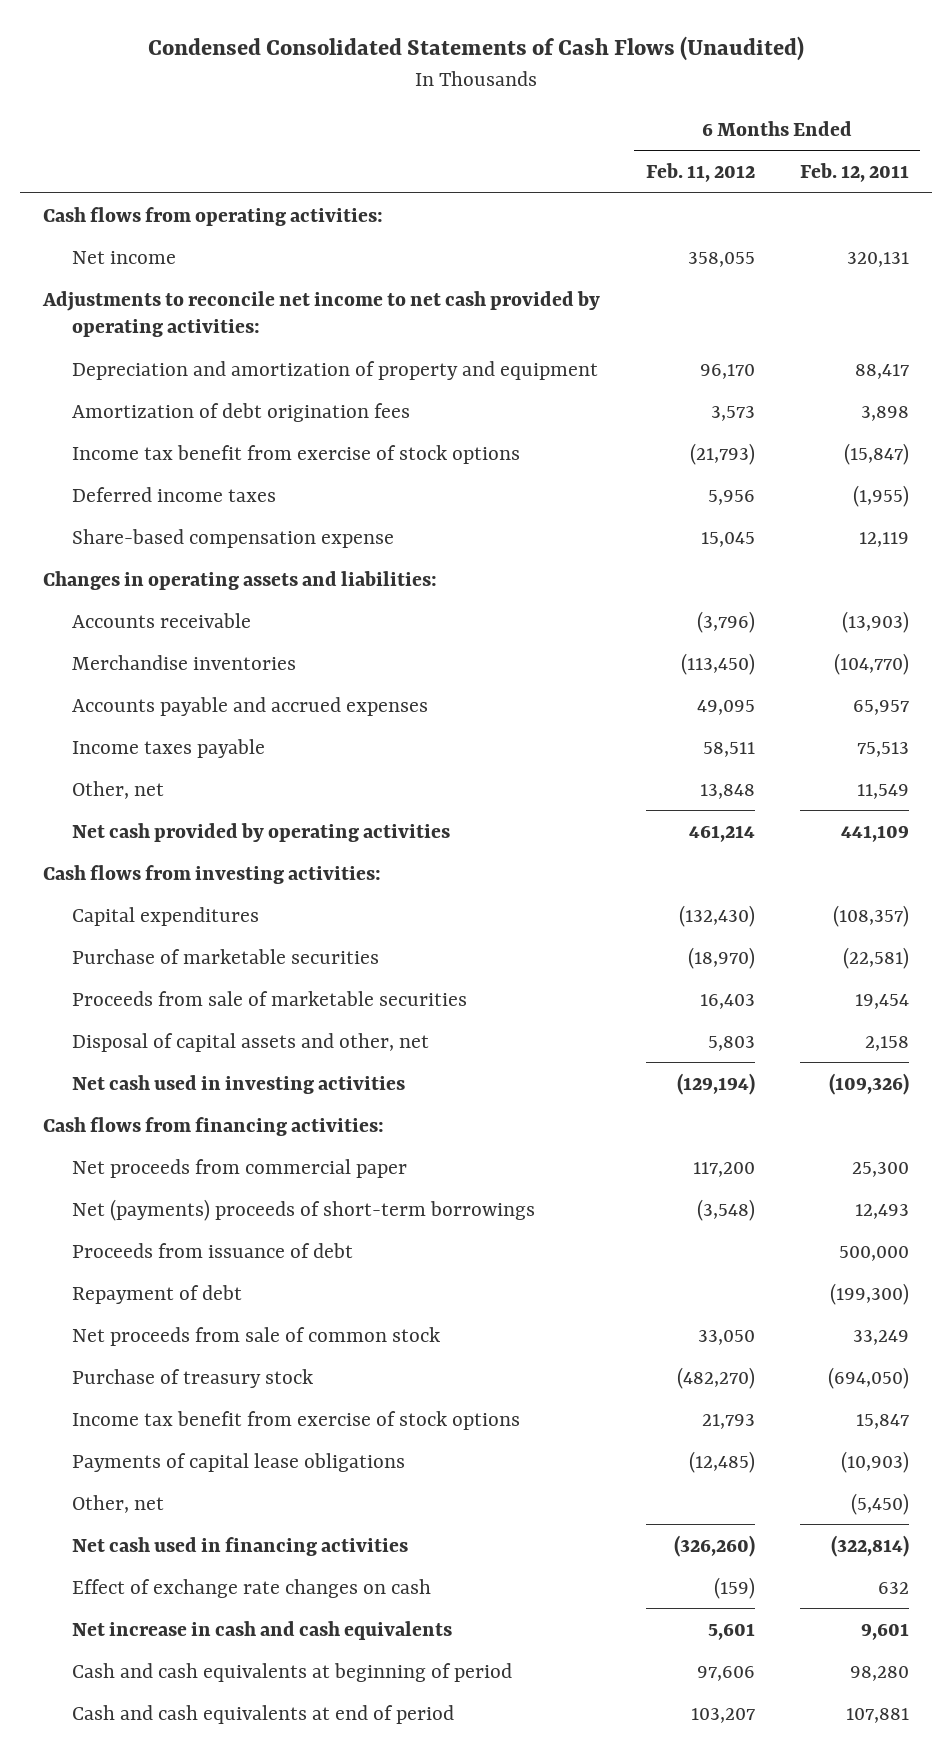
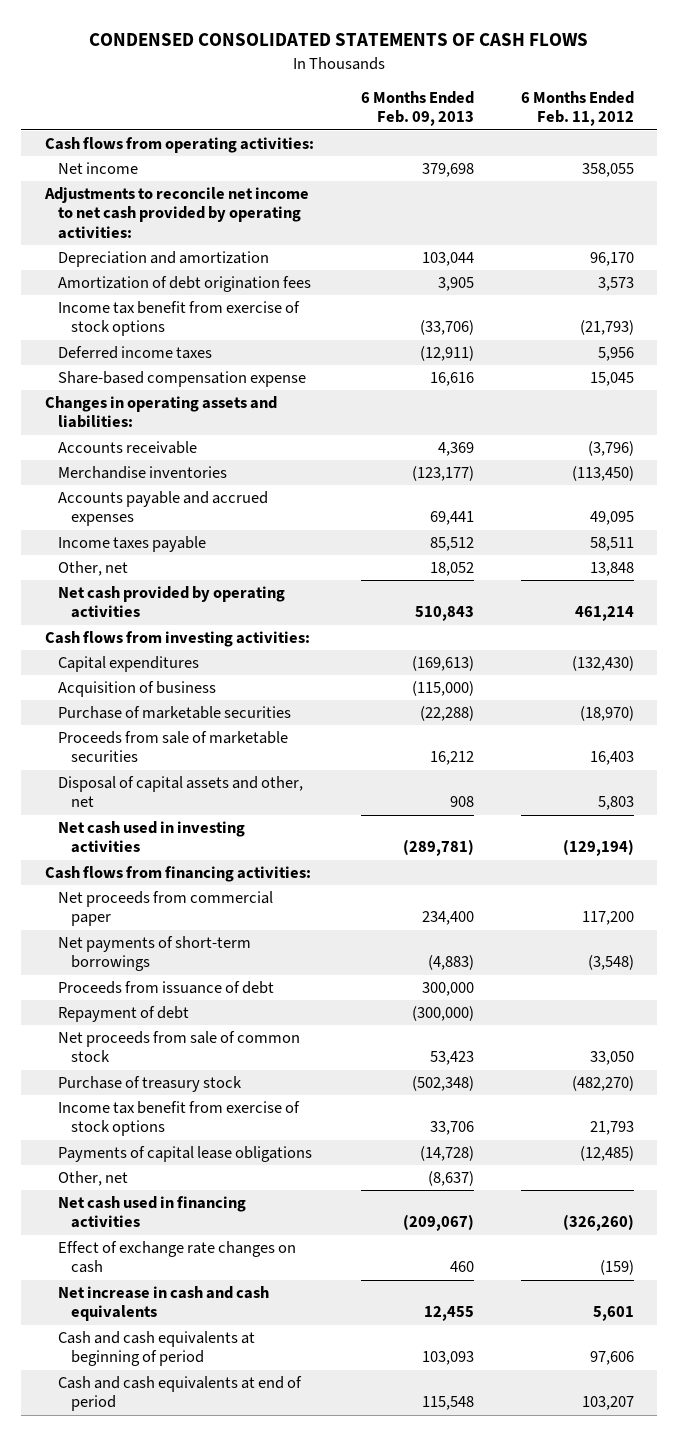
[148,36,805,62] Condensed Consolidated Statements of Cash Flows (Unaudited) -> [89,33,589,47] CONDENSED CONSOLIDATED STATEMENTS OF CASH FLOWS
[800,163,910,183] Feb. 12, 2011 -> none
none -> [360,90,474,127] 6 Months Ended Feb. 09, 2013
[72,360,599,380] Depreciation and amortization of property and equipment -> [57,250,269,267] Depreciation and amortization
none -> [57,680,216,697] Acquisition of business
[72,1198,536,1221] Net (payments) proceeds of short-term borrowings -> [57,935,251,972] Net payments of short-term borrowings

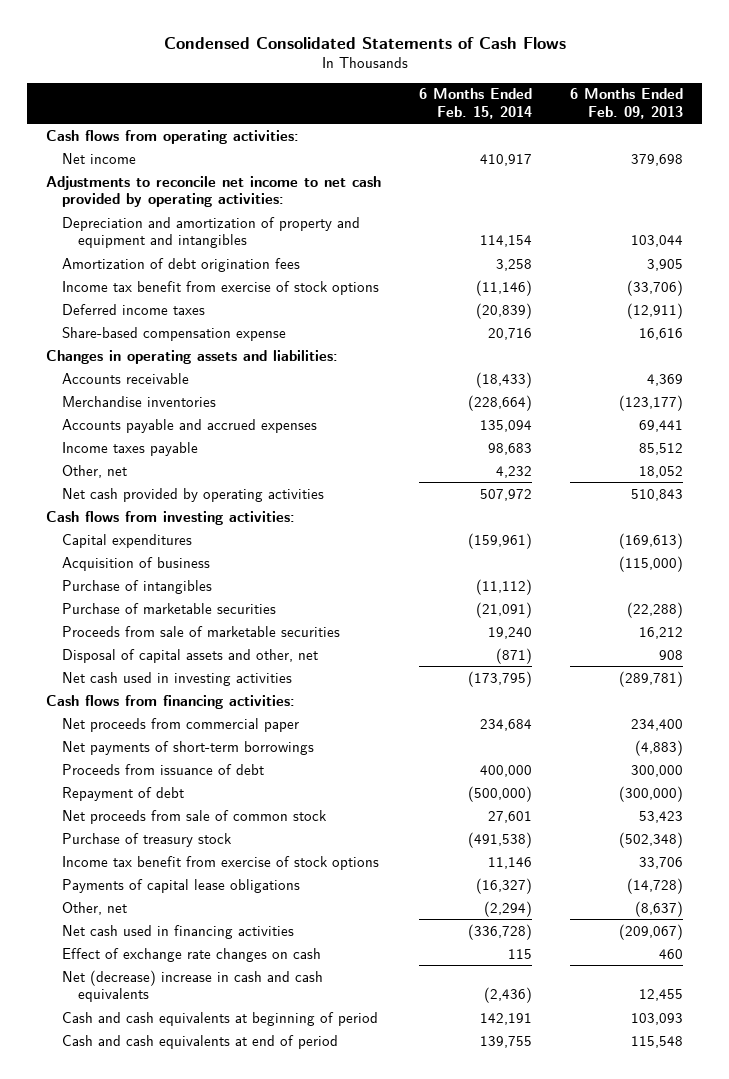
[89,33,589,47] CONDENSED CONSOLIDATED STATEMENTS OF CASH FLOWS -> [163,37,566,50] Condensed Consolidated Statements of Cash Flows
[520,90,634,127] 6 Months Ended Feb. 11, 2012 -> none
none -> [419,88,533,119] 6 Months Ended Feb. 15, 2014
[57,250,269,267] Depreciation and amortization -> [62,216,361,248] Depreciation and amortization of property and equipment and intangibles
none -> [62,579,213,594] Purchase of intangibles
[57,1285,269,1322] Net increase in cash and cash equivalents -> [62,969,324,1002] Net (decrease) increase in cash and cash equivalents

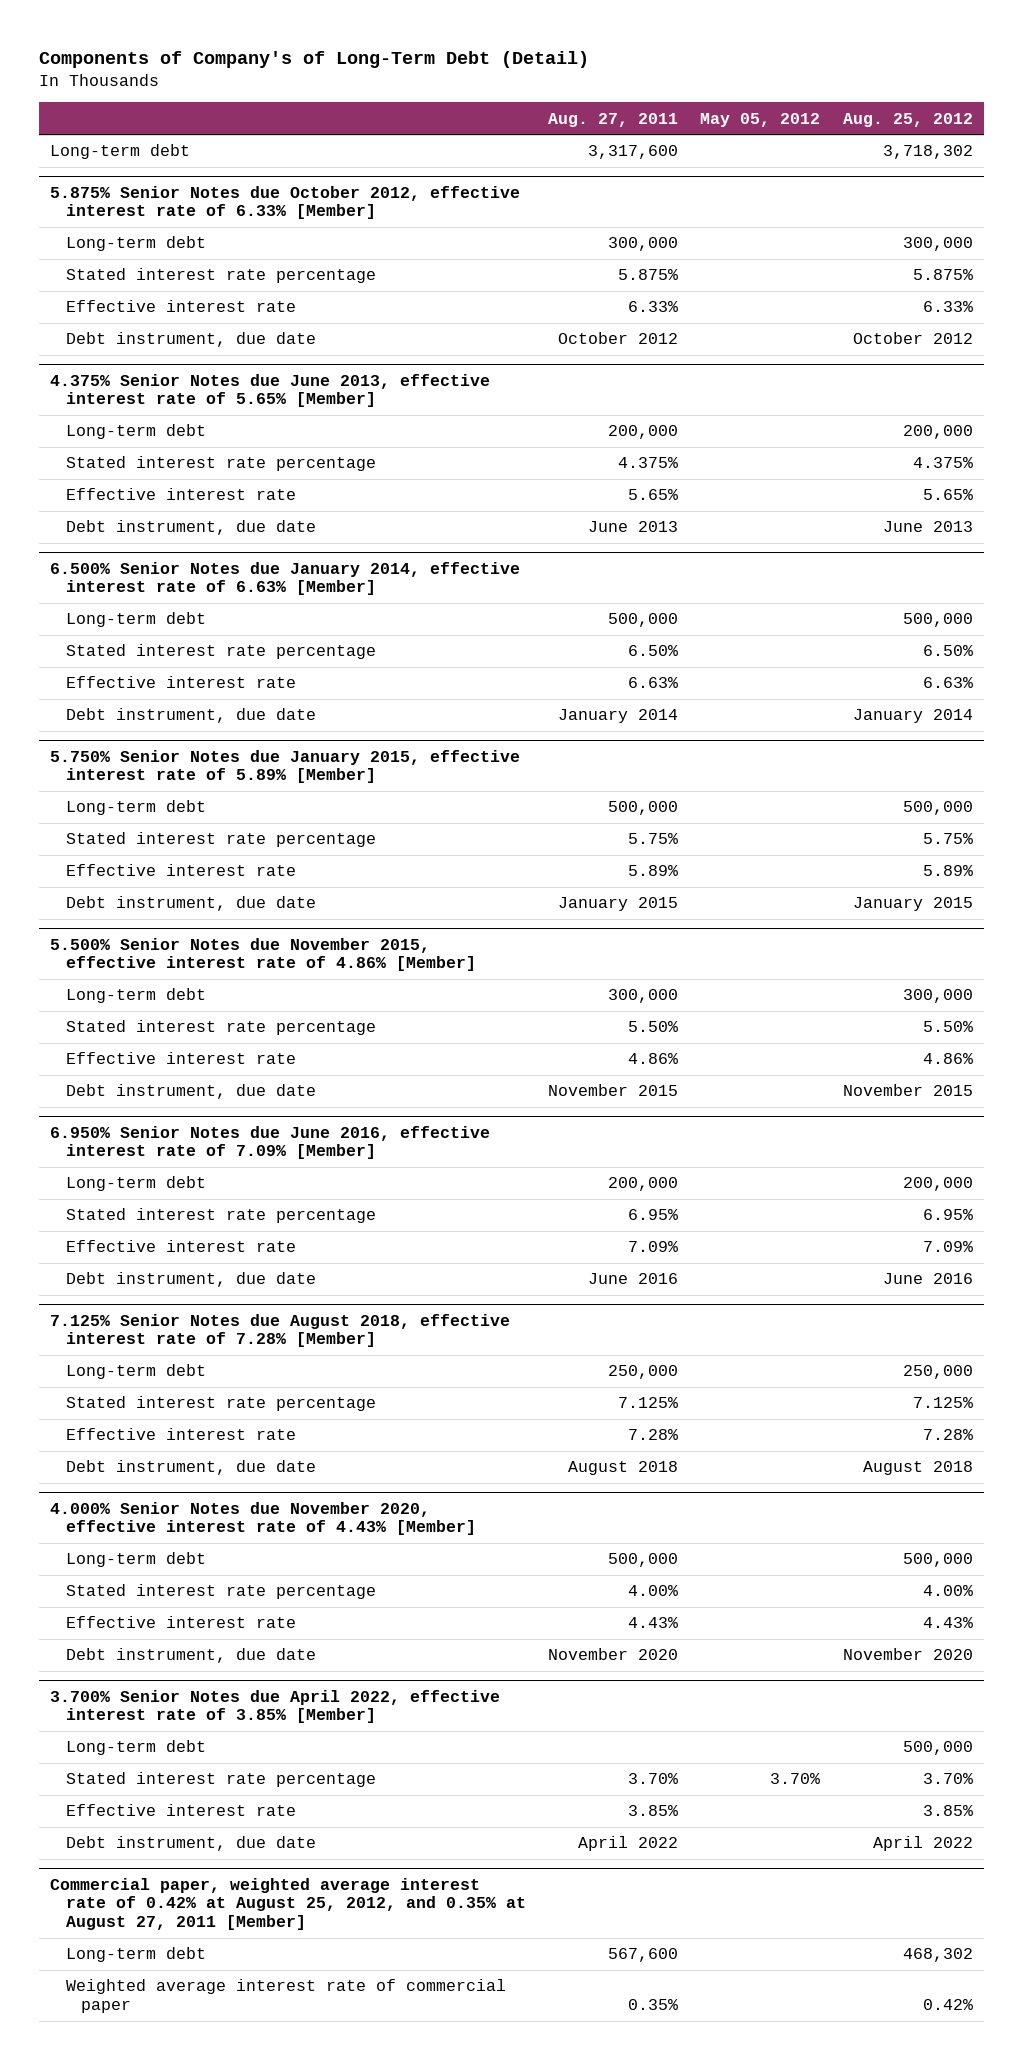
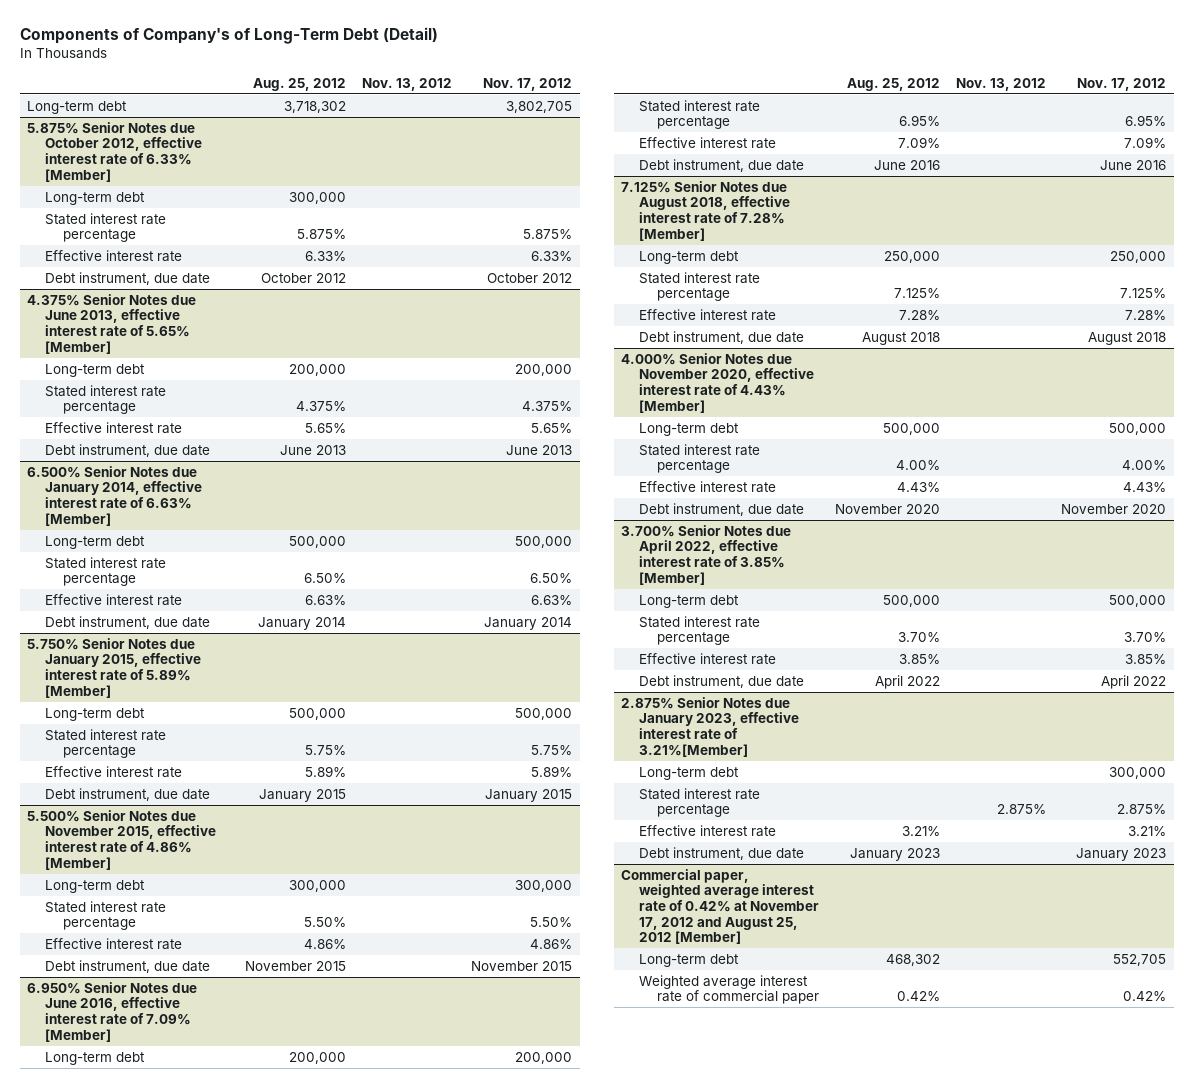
[547,112,678,127] Aug. 27, 2011 -> none
[700,112,821,127] May 05, 2012 -> none
none -> [361,77,452,91] Nov. 13, 2012
none -> [483,77,573,91] Nov. 17, 2012
none -> [621,696,800,757] 2.875% Senior Notes due January 2023, effective interest rate of 3.21%[Member]
none -> [639,766,740,780] Long-term debt
none -> [639,787,761,818] Stated interest rate percentage
none -> [639,824,777,837] Effective interest rate
none -> [639,846,805,860] Debt instrument, due date
[50,1877,526,1931] Commercial paper, weighted average interest rate of 0.42% at August 25, 2012, and 0.35% at August 27, 2011 [Member] -> [621,868,820,945] Commercial paper, weighted average interest rate of 0.42% at November 17, 2012 and August 25, 2012 [Member]

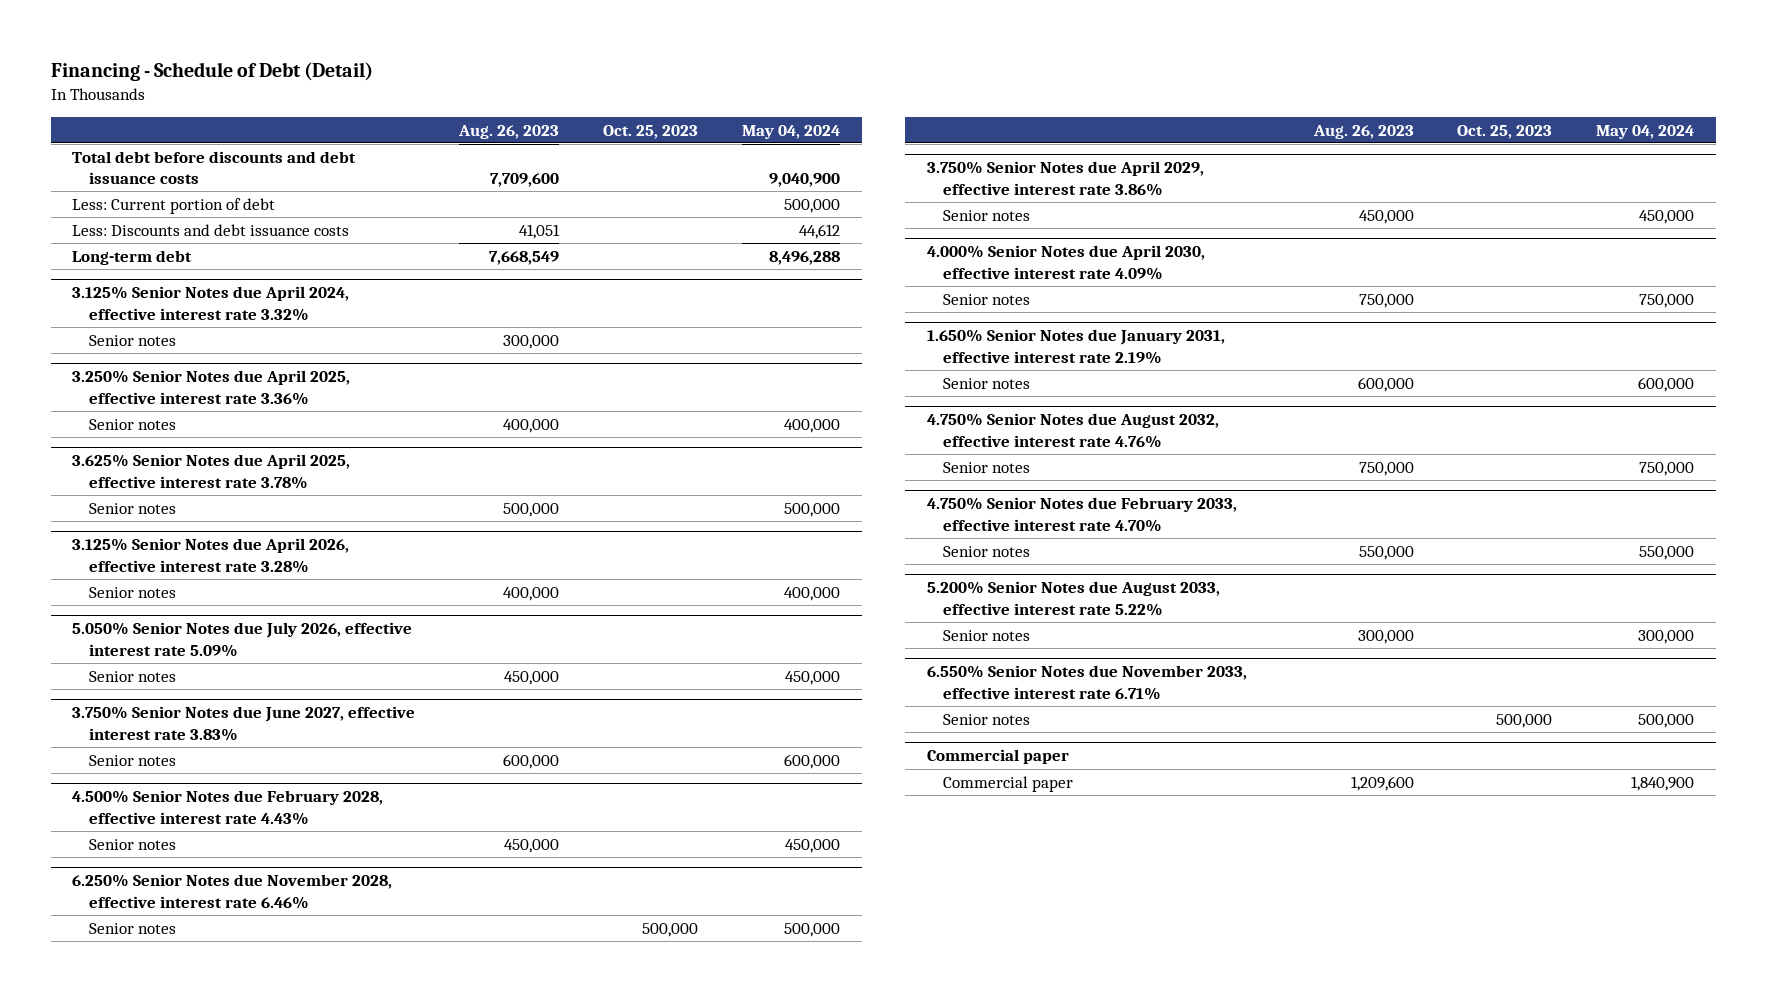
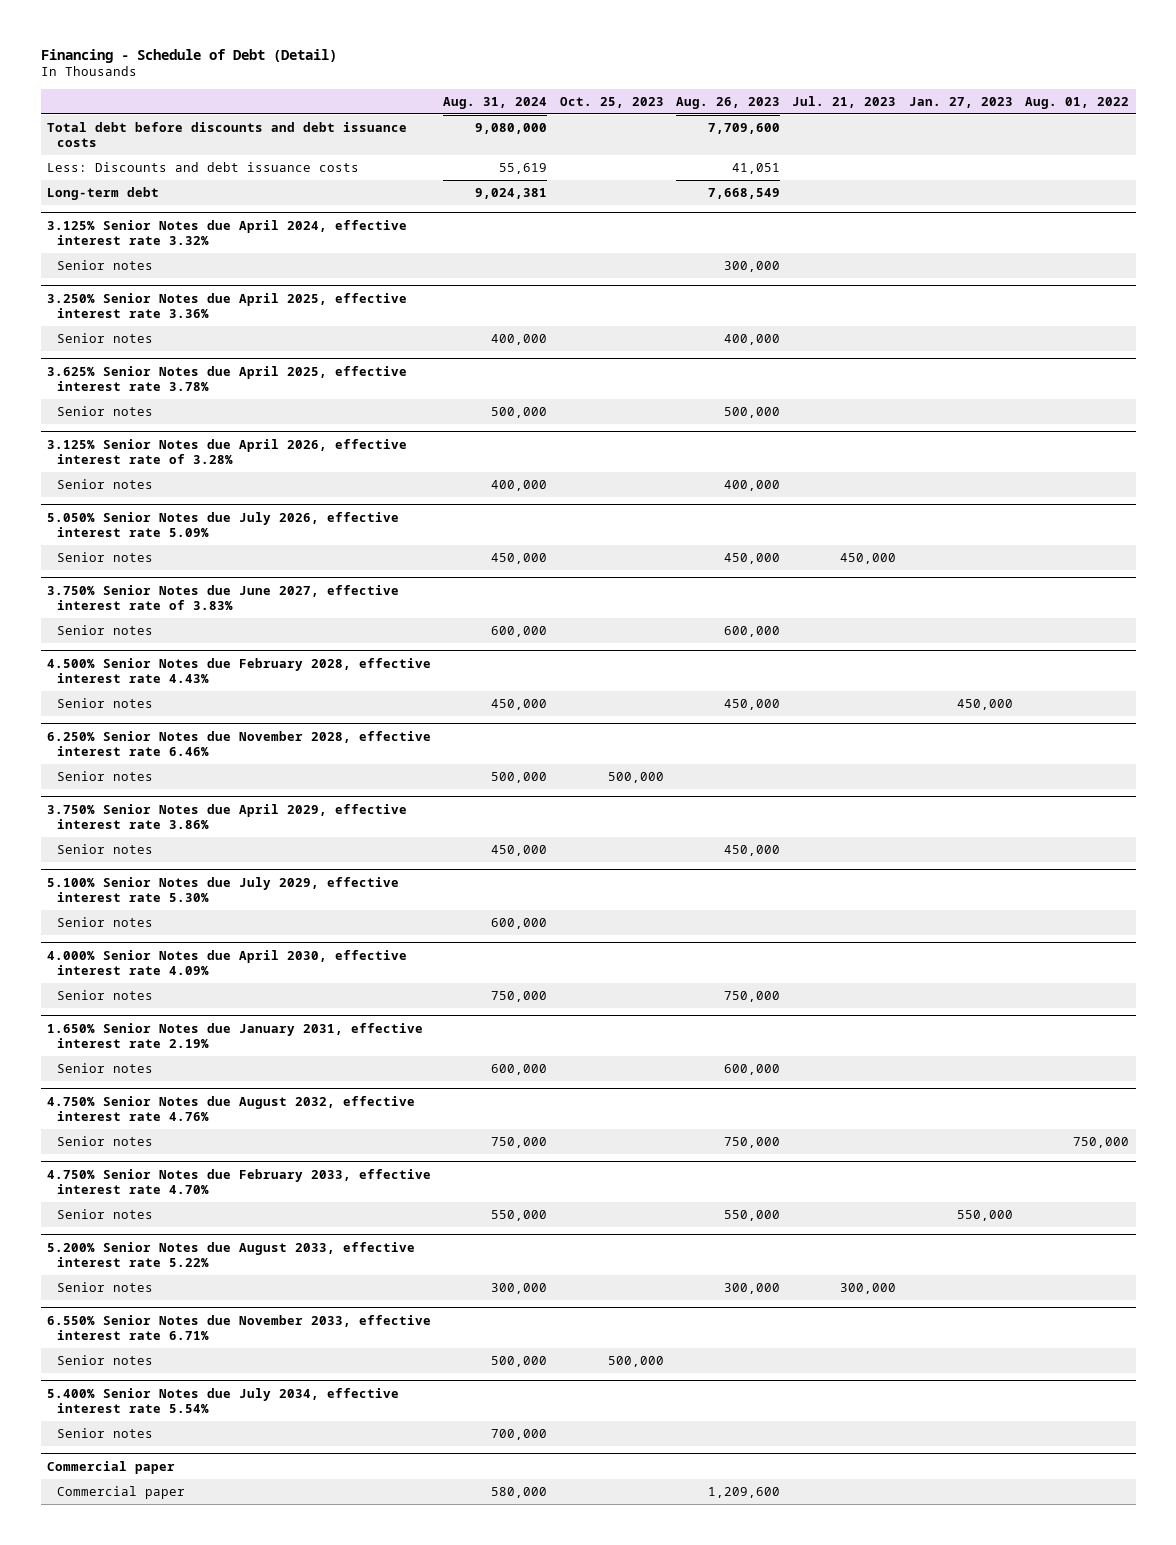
[742,124,841,139] May 04, 2024 -> none
none -> [443,96,548,109] Aug. 31, 2024
none -> [792,95,897,108] Jul. 21, 2023
none -> [908,96,1013,108] Jan. 27, 2023
none -> [1025,96,1130,109] Aug. 01, 2022
[72,197,276,214] Less: Current portion of debt -> none
[72,538,350,573] 3.125% Senior Notes due April 2026, effective interest rate 3.28% -> [46,438,407,465] 3.125% Senior Notes due April 2026, effective interest rate of 3.28%
[72,706,416,741] 3.750% Senior Notes due June 2027, effective interest rate 3.83% -> [46,584,399,611] 3.750% Senior Notes due June 2027, effective interest rate of 3.83%
none -> [46,876,399,903] 5.100% Senior Notes due July 2029, effective interest rate 5.30%
none -> [57,916,154,927] Senior notes
none -> [46,1387,399,1414] 5.400% Senior Notes due July 2034, effective interest rate 5.54%
none -> [57,1427,154,1438] Senior notes

